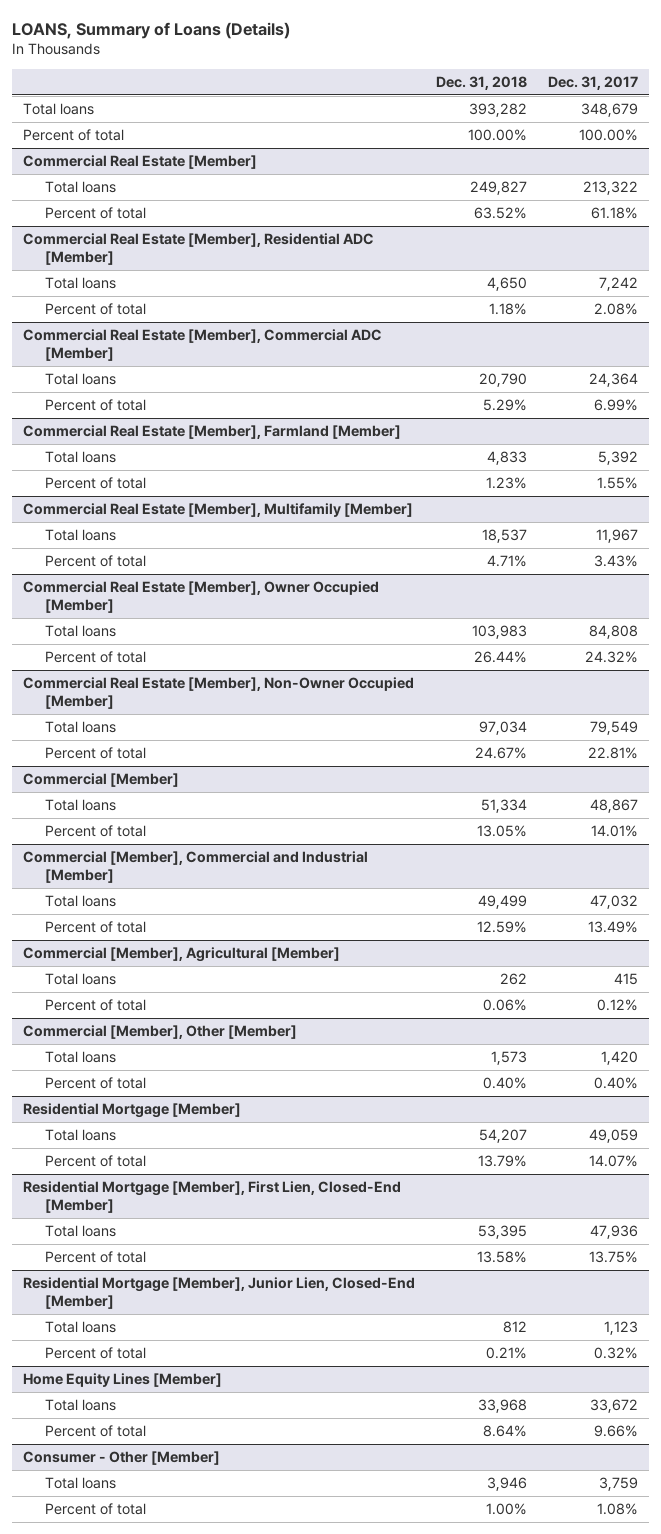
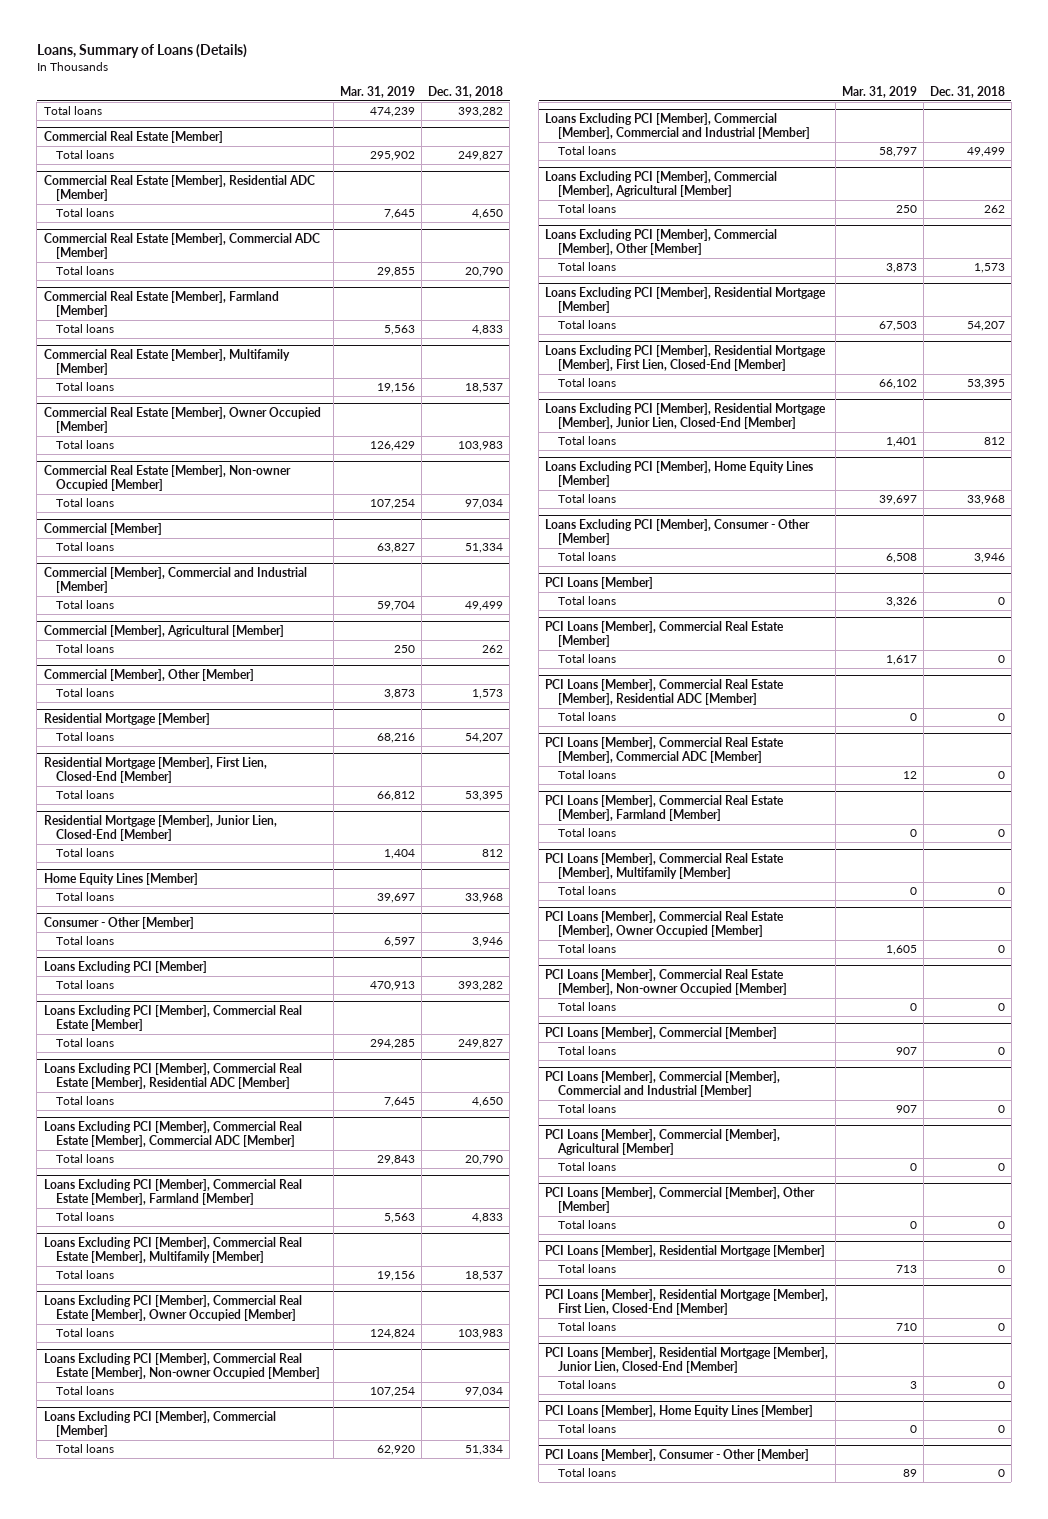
[12,21,291,39] LOANS, Summary of Loans (Details) -> [36,44,247,59] Loans, Summary of Loans (Details)
[548,75,639,90] Dec. 31, 2017 -> none
none -> [339,86,415,99] Mar. 31, 2019
[22,129,124,142] Percent of total -> none
[44,207,146,220] Percent of total -> none
[44,303,146,316] Percent of total -> none
[44,399,146,412] Percent of total -> none
[44,477,146,490] Percent of total -> none
[44,555,146,568] Percent of total -> none
[44,651,146,664] Percent of total -> none
[22,677,414,709] Commercial Real Estate [Member], Non-Owner Occupied [Member] -> [43,464,291,492] Commercial Real Estate [Member], Non-owner Occupied [Member]
[44,747,146,760] Percent of total -> none
[44,825,146,838] Percent of total -> none
[44,921,146,934] Percent of total -> none
[44,999,146,1012] Percent of total -> none
[44,1077,146,1090] Percent of total -> none
[44,1155,146,1168] Percent of total -> none
[44,1251,146,1264] Percent of total -> none
[44,1347,146,1360] Percent of total -> none
[44,1425,146,1438] Percent of total -> none
[44,1503,146,1516] Percent of total -> none
none -> [43,960,207,973] Loans Excluding PCI [Member]
none -> [55,980,114,990] Total loans
none -> [43,1004,302,1032] Loans Excluding PCI [Member], Commercial Real Estate [Member]
none -> [55,1038,114,1048] Total loans
none -> [43,1062,302,1090] Loans Excluding PCI [Member], Commercial Real Estate [Member], Residential ADC [Member]
none -> [55,1096,114,1106] Total loans
none -> [43,1120,302,1148] Loans Excluding PCI [Member], Commercial Real Estate [Member], Commercial ADC [Member]
none -> [55,1154,114,1164] Total loans
none -> [43,1178,302,1206] Loans Excluding PCI [Member], Commercial Real Estate [Member], Farmland [Member]
none -> [55,1212,114,1222] Total loans
none -> [43,1236,302,1264] Loans Excluding PCI [Member], Commercial Real Estate [Member], Multifamily [Member]
none -> [55,1270,114,1280] Total loans
none -> [43,1294,302,1322] Loans Excluding PCI [Member], Commercial Real Estate [Member], Owner Occupied [Member]
none -> [55,1328,114,1338] Total loans
none -> [43,1352,320,1380] Loans Excluding PCI [Member], Commercial Real Estate [Member], Non-owner Occupied [Member]
none -> [55,1386,114,1396] Total loans
none -> [43,1410,276,1438] Loans Excluding PCI [Member], Commercial [Member]
none -> [55,1444,114,1454] Total loans
none -> [545,112,810,140] Loans Excluding PCI [Member], Commercial [Member], Commercial and Industrial [Member]
none -> [557,146,616,156] Total loans
none -> [545,170,778,198] Loans Excluding PCI [Member], Commercial [Member], Agricultural [Member]
none -> [557,204,616,214] Total loans
none -> [545,228,778,256] Loans Excluding PCI [Member], Commercial [Member], Other [Member]
none -> [557,262,616,272] Total loans
none -> [545,286,827,314] Loans Excluding PCI [Member], Residential Mortgage [Member]
none -> [557,320,616,330] Total loans
none -> [545,344,827,372] Loans Excluding PCI [Member], Residential Mortgage [Member], First Lien, Closed-End [Member]
none -> [557,378,616,388] Total loans
none -> [545,402,827,430] Loans Excluding PCI [Member], Residential Mortgage [Member], Junior Lien, Closed-End [Member]
none -> [557,436,616,446] Total loans
none -> [545,460,814,488] Loans Excluding PCI [Member], Home Equity Lines [Member]
none -> [557,494,616,504] Total loans
none -> [545,518,811,546] Loans Excluding PCI [Member], Consumer - Other [Member]
none -> [557,552,616,562] Total loans
none -> [545,576,654,589] PCI Loans [Member]
none -> [557,596,616,606] Total loans
none -> [545,620,785,648] PCI Loans [Member], Commercial Real Estate [Member]
none -> [557,654,616,664] Total loans
none -> [545,678,785,706] PCI Loans [Member], Commercial Real Estate [Member], Residential ADC [Member]
none -> [557,712,616,722] Total loans
none -> [545,736,785,764] PCI Loans [Member], Commercial Real Estate [Member], Commercial ADC [Member]
none -> [557,770,616,780] Total loans
none -> [545,794,785,822] PCI Loans [Member], Commercial Real Estate [Member], Farmland [Member]
none -> [557,828,616,838] Total loans
none -> [545,852,785,880] PCI Loans [Member], Commercial Real Estate [Member], Multifamily [Member]
none -> [557,886,616,896] Total loans
none -> [545,910,785,938] PCI Loans [Member], Commercial Real Estate [Member], Owner Occupied [Member]
none -> [557,944,616,954] Total loans
none -> [545,968,787,996] PCI Loans [Member], Commercial Real Estate [Member], Non-owner Occupied [Member]
none -> [557,1002,616,1012] Total loans
none -> [545,1026,778,1039] PCI Loans [Member], Commercial [Member]
none -> [557,1046,616,1056] Total loans
none -> [545,1070,781,1098] PCI Loans [Member], Commercial [Member], Commercial and Industrial [Member]
none -> [557,1104,616,1114] Total loans
none -> [545,1128,781,1156] PCI Loans [Member], Commercial [Member], Agricultural [Member]
none -> [557,1162,616,1172] Total loans
none -> [545,1186,816,1214] PCI Loans [Member], Commercial [Member], Other [Member]
none -> [557,1220,616,1230] Total loans
none -> [545,1244,826,1257] PCI Loans [Member], Residential Mortgage [Member]
none -> [557,1264,616,1274] Total loans
none -> [545,1288,829,1316] PCI Loans [Member], Residential Mortgage [Member], First Lien, Closed-End [Member]
none -> [557,1322,616,1332] Total loans
none -> [545,1346,829,1374] PCI Loans [Member], Residential Mortgage [Member], Junior Lien, Closed-End [Member]
none -> [557,1380,616,1390] Total loans
none -> [545,1404,814,1417] PCI Loans [Member], Home Equity Lines [Member]
none -> [557,1424,616,1434] Total loans
none -> [545,1448,810,1461] PCI Loans [Member], Consumer - Other [Member]
none -> [557,1468,616,1478] Total loans

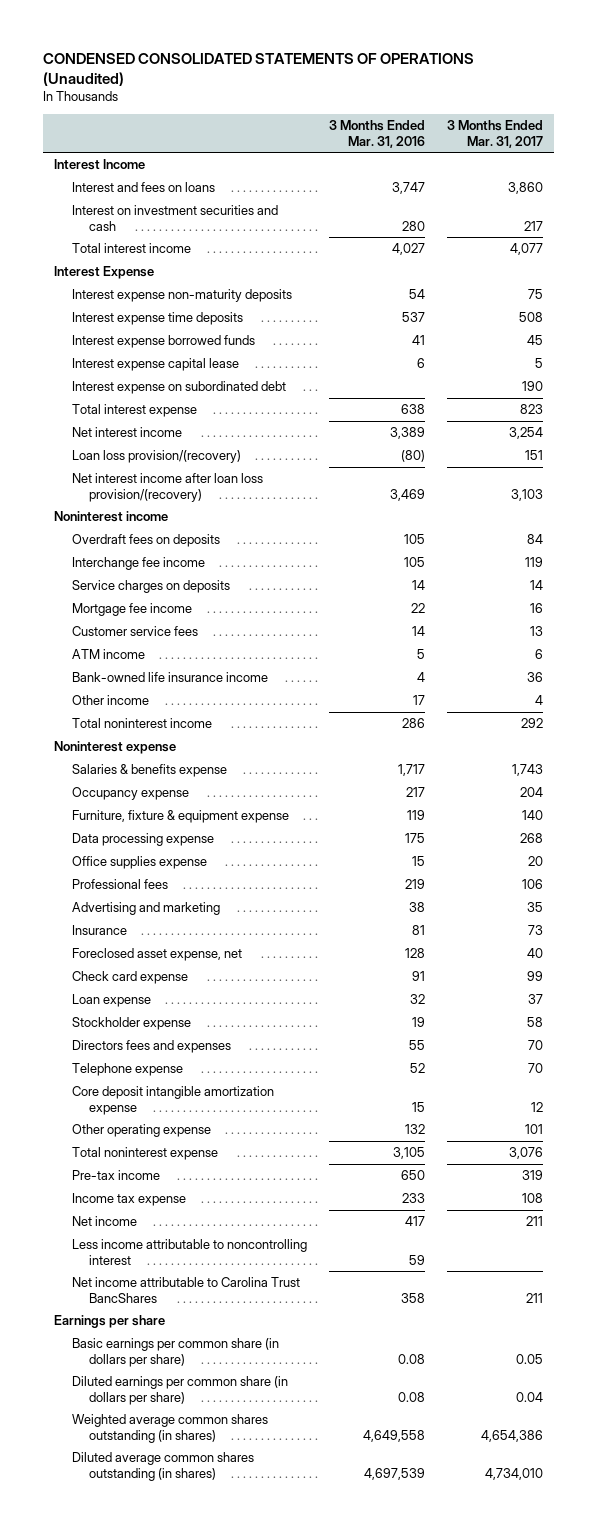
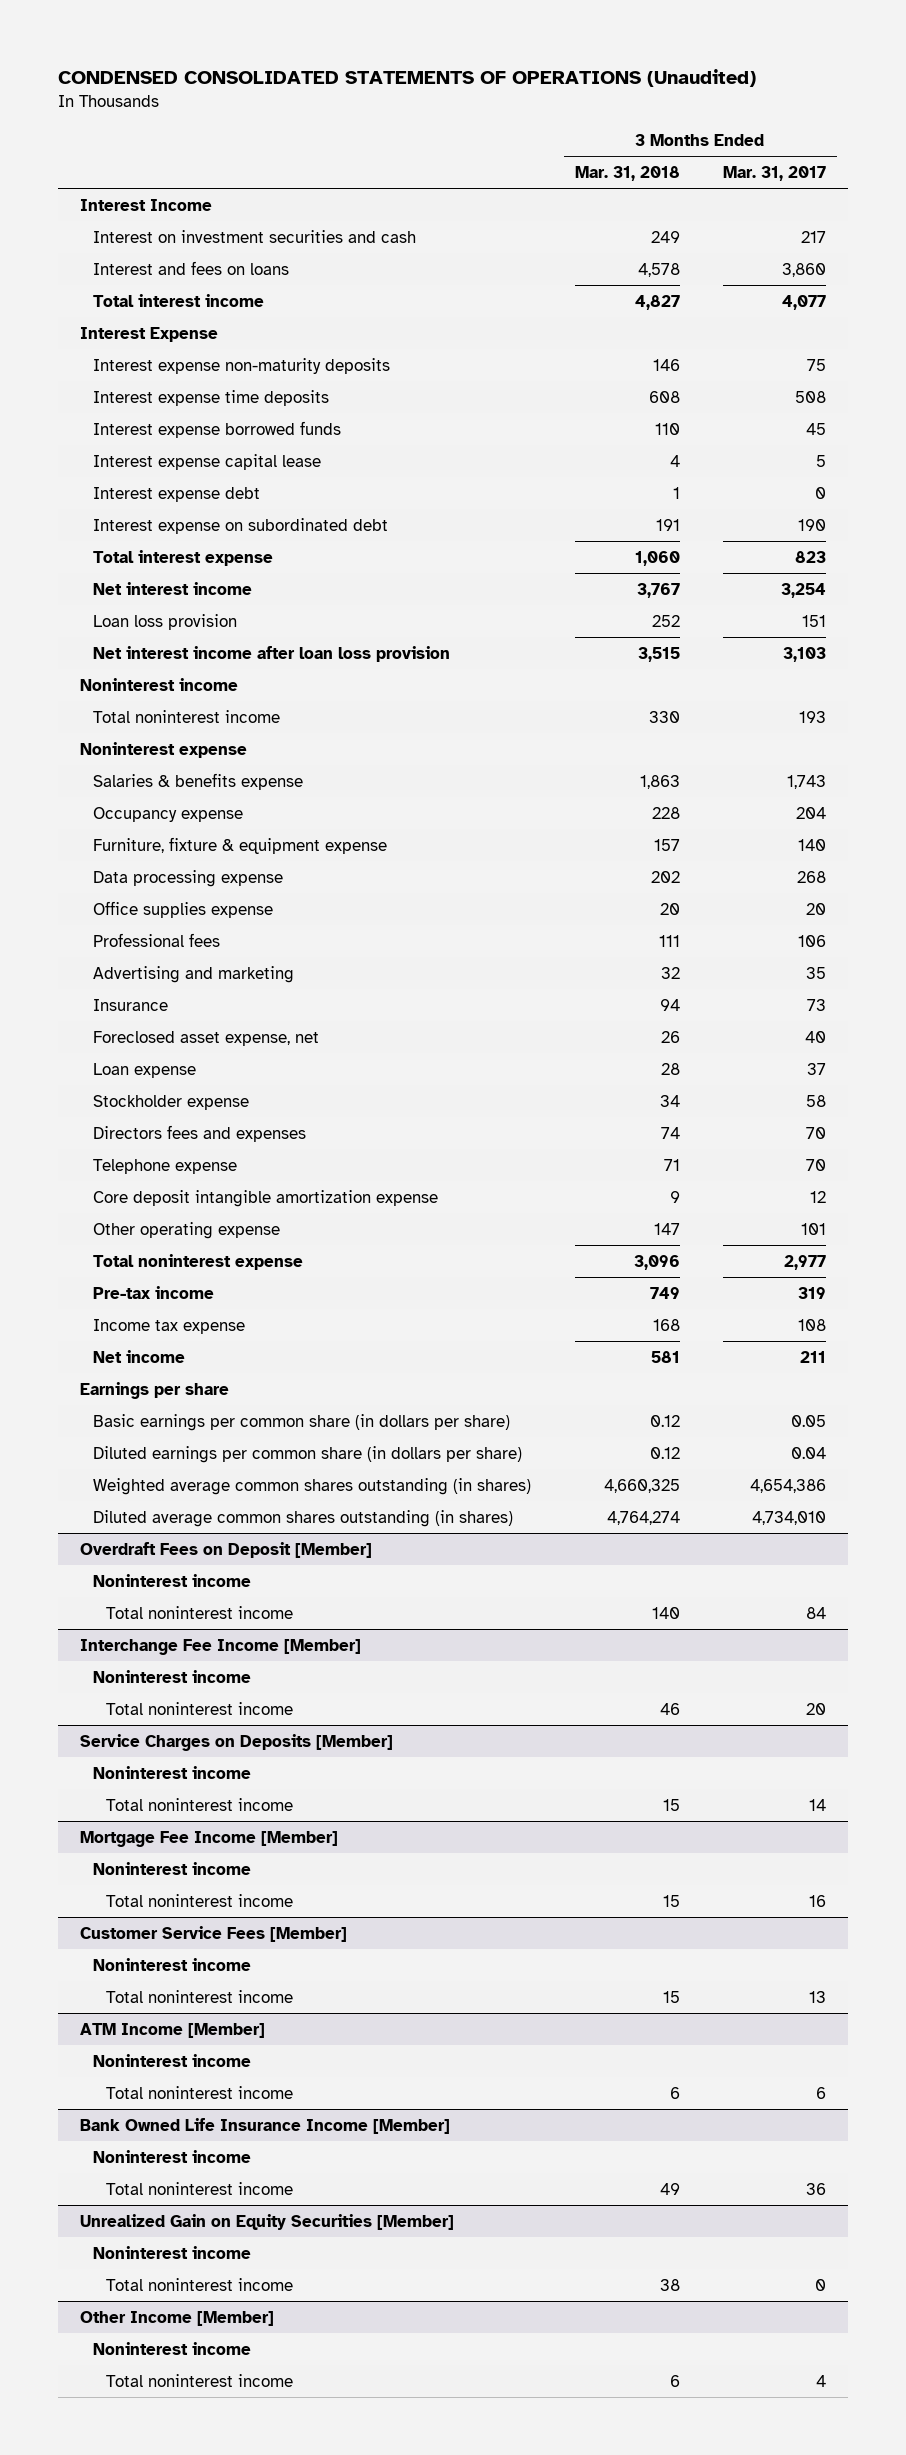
[328,120,425,148] 3 Months Ended Mar. 31, 2016 -> none
none -> [574,166,680,182] Mar. 31, 2018
[71,182,215,193] Interest and fees on loans -> [92,260,289,275] Interest and fees on loans
none -> [92,486,260,502] Interest expense debt
[71,450,241,464] Loan loss provision/(recovery) -> [92,613,237,630] Loan loss provision
[71,473,263,502] Net interest income after loan loss provision/(recovery) -> [92,645,450,662] Net interest income after loan loss provision
[71,534,220,548] Overdraft fees on deposits -> none
[71,557,205,571] Interchange fee income -> none
[71,580,230,594] Service charges on deposits -> none
[71,603,192,617] Mortgage fee income -> none
[71,626,198,637] Customer service fees -> none
[71,649,145,660] ATM income -> none
[71,672,268,683] Bank-owned life insurance income -> none
[71,695,149,706] Other income -> none
[520,718,543,729] 292 -> [799,710,827,723] 193
[71,971,188,985] Check card expense -> none
[508,1147,543,1160] 3,076 -> [784,1254,827,1270] 2,977
[71,1239,307,1265] Less income attributable to noncontrolling interest -> none
[71,1277,300,1303] Net income attributable to Carolina Trust BancShares -> none
none -> [79,1541,372,1558] Overdraft Fees on Deposit [Member]
none -> [92,1573,251,1587] Noninterest income
none -> [105,1605,293,1619] Total noninterest income
none -> [79,1638,361,1655] Interchange Fee Income [Member]
none -> [92,1669,251,1683] Noninterest income
none -> [105,1701,293,1715] Total noninterest income
none -> [79,1733,393,1751] Service Charges on Deposits [Member]
none -> [92,1765,251,1779] Noninterest income
none -> [105,1797,293,1811] Total noninterest income
none -> [79,1830,338,1847] Mortgage Fee Income [Member]
none -> [92,1861,251,1875] Noninterest income
none -> [105,1893,293,1907] Total noninterest income
none -> [79,1925,347,1942] Customer Service Fees [Member]
none -> [92,1957,251,1971] Noninterest income
none -> [105,1989,293,2003] Total noninterest income
none -> [79,2022,265,2038] ATM Income [Member]
none -> [92,2053,251,2067] Noninterest income
none -> [105,2085,293,2099] Total noninterest income
none -> [79,2117,450,2134] Bank Owned Life Insurance Income [Member]
none -> [92,2149,251,2163] Noninterest income
none -> [105,2181,293,2195] Total noninterest income
none -> [79,2213,454,2230] Unrealized Gain on Equity Securities [Member]
none -> [92,2245,251,2259] Noninterest income
none -> [105,2277,293,2291] Total noninterest income
none -> [79,2310,274,2326] Other Income [Member]
none -> [92,2341,251,2355] Noninterest income
none -> [105,2373,293,2387] Total noninterest income

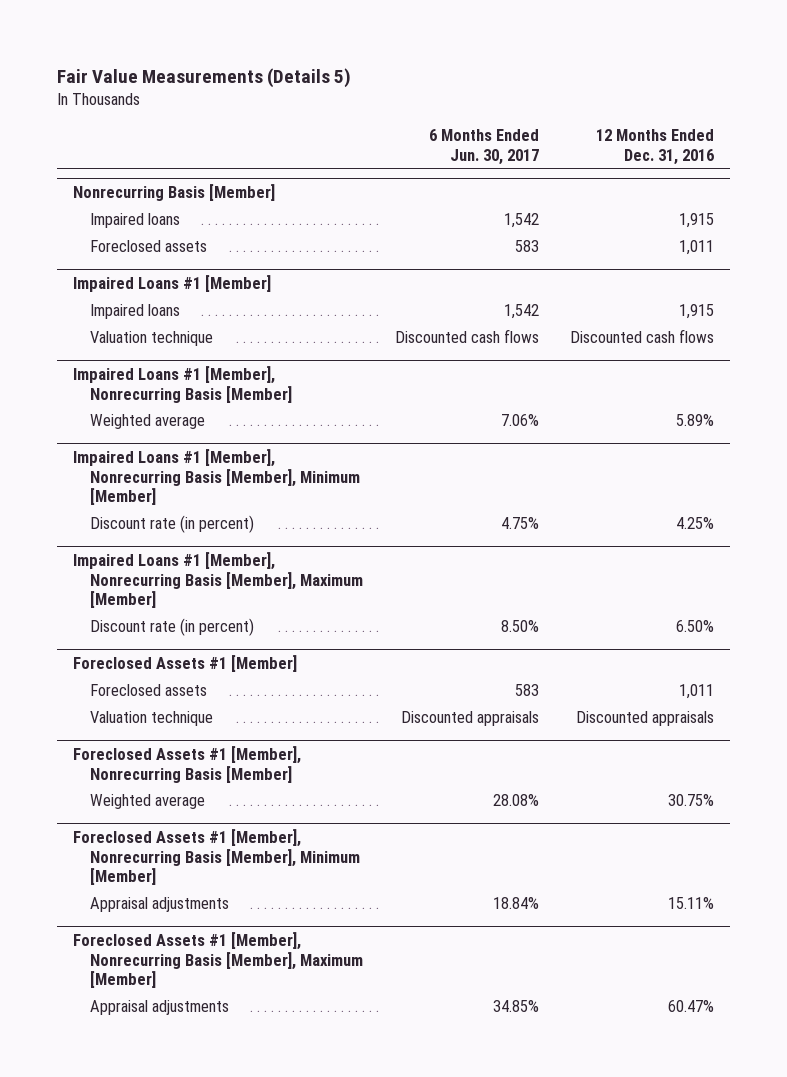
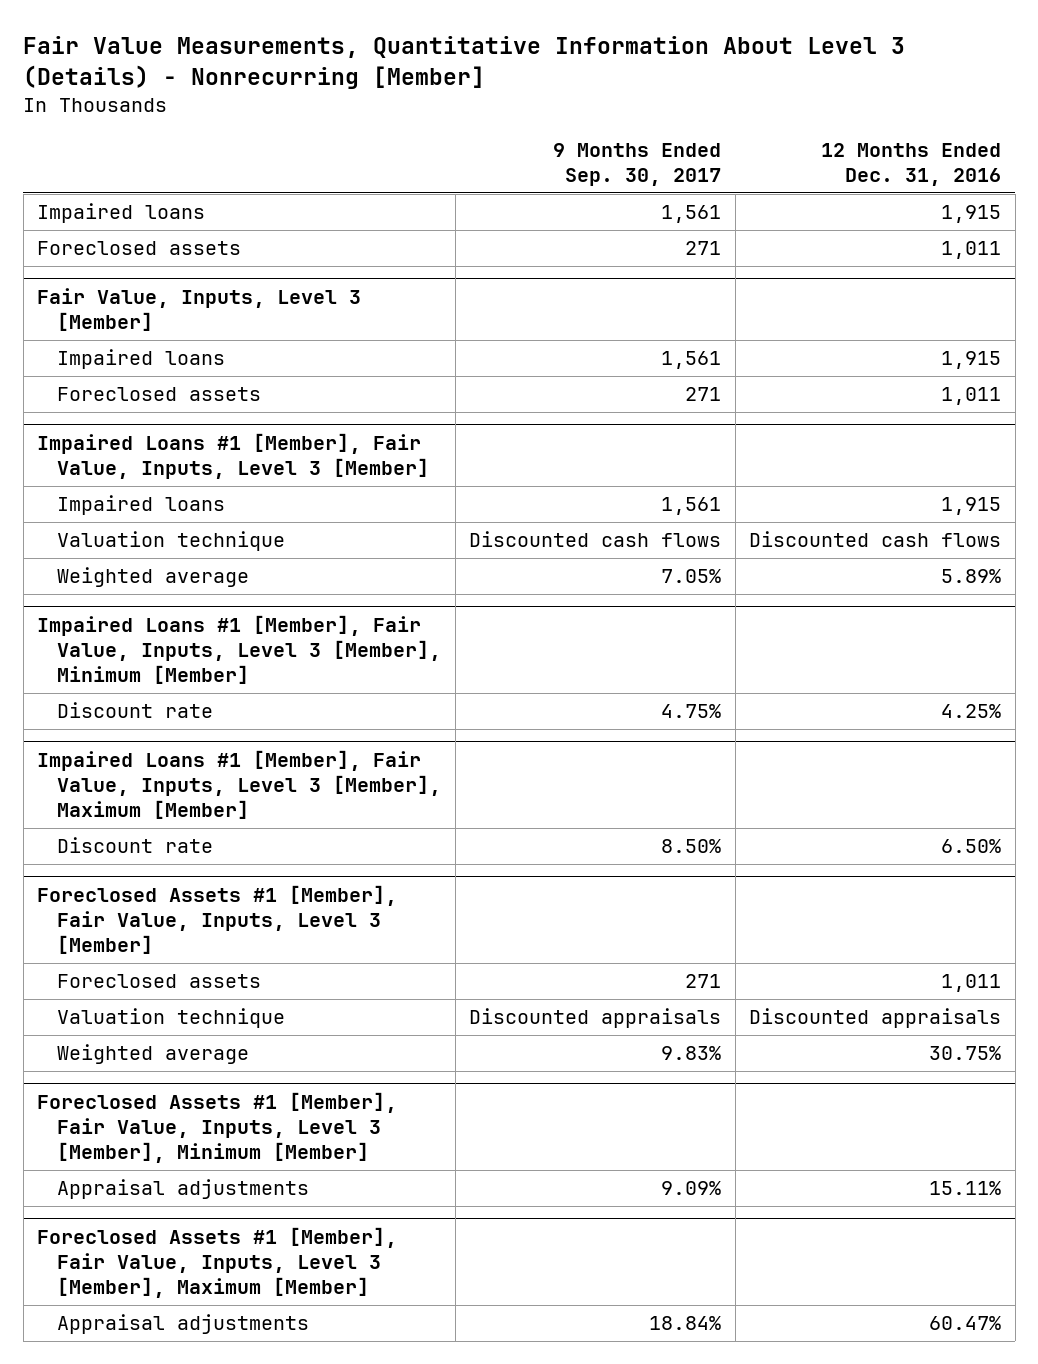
[56,67,351,88] Fair Value Measurements (Details 5) -> [23,35,906,89] Fair Value Measurements, Quantitative Information About Level 3 (Details) - Nonrecurring [Member]
[428,129,539,165] 6 Months Ended Jun. 30, 2017 -> none
none -> [553,142,722,186] 9 Months Ended Sep. 30, 2017
[72,184,275,202] Nonrecurring Basis [Member] -> none
[72,275,271,293] Impaired Loans #1 [Member] -> none
none -> [37,287,362,331] Fair Value, Inputs, Level 3 [Member]
none -> [57,387,262,402] Foreclosed assets
none -> [37,432,430,479] Impaired Loans #1 [Member], Fair Value, Inputs, Level 3 [Member]
none -> [57,495,226,516] Impaired loans
[72,366,292,403] Impaired Loans #1 [Member], Nonrecurring Basis [Member] -> none
[72,449,360,506] Impaired Loans #1 [Member], Nonrecurring Basis [Member], Minimum [Member] -> none
[72,552,363,609] Impaired Loans #1 [Member], Nonrecurring Basis [Member], Maximum [Member] -> none
[72,655,297,673] Foreclosed Assets #1 [Member] -> none
none -> [37,614,442,684] Impaired Loans #1 [Member], Fair Value, Inputs, Level 3 [Member], Minimum [Member]
[89,515,254,534] Discount rate (in percent) -> [57,702,214,719] Discount rate
none -> [37,749,442,819] Impaired Loans #1 [Member], Fair Value, Inputs, Level 3 [Member], Maximum [Member]
[89,618,254,637] Discount rate (in percent) -> [57,837,214,854] Discount rate
none -> [37,884,398,954] Foreclosed Assets #1 [Member], Fair Value, Inputs, Level 3 [Member]
[72,746,301,783] Foreclosed Assets #1 [Member], Nonrecurring Basis [Member] -> none
[72,829,360,886] Foreclosed Assets #1 [Member], Nonrecurring Basis [Member], Minimum [Member] -> none
none -> [37,1091,398,1163] Foreclosed Assets #1 [Member], Fair Value, Inputs, Level 3 [Member], Minimum [Member]
[72,932,363,989] Foreclosed Assets #1 [Member], Nonrecurring Basis [Member], Maximum [Member] -> none
none -> [37,1226,398,1298] Foreclosed Assets #1 [Member], Fair Value, Inputs, Level 3 [Member], Maximum [Member]

